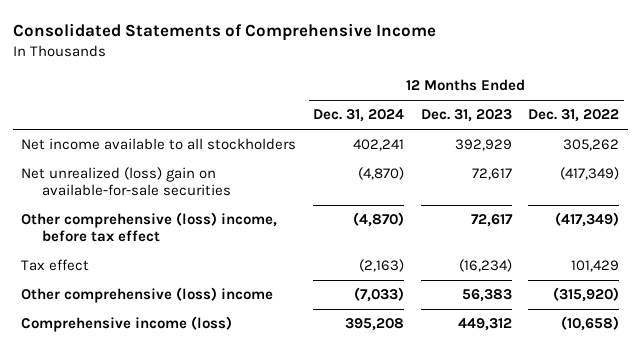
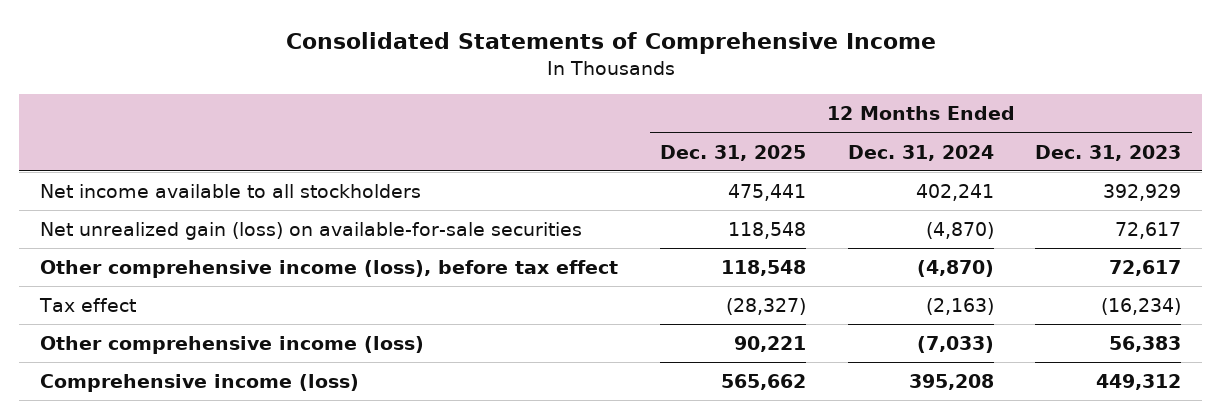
[528,109,620,123] Dec. 31, 2022 -> none
none -> [660,144,807,161] Dec. 31, 2025
[21,167,232,197] Net unrealized (loss) gain on available-for-sale securities -> [40,222,583,241] Net unrealized gain (loss) on available-for-sale securities
[21,212,278,243] Other comprehensive (loss) income, before tax effect -> [40,260,619,279] Other comprehensive income (loss), before tax effect
[21,287,274,304] Other comprehensive (loss) income -> [40,336,425,355] Other comprehensive income (loss)

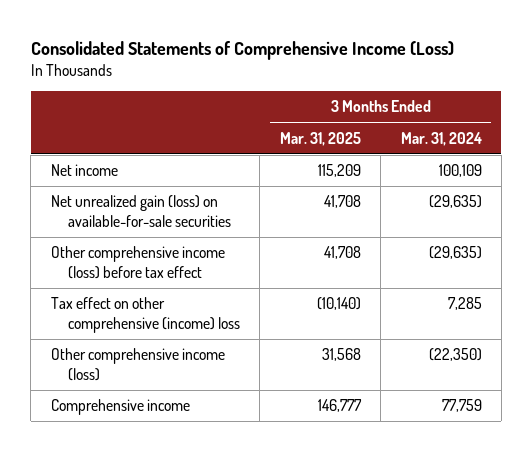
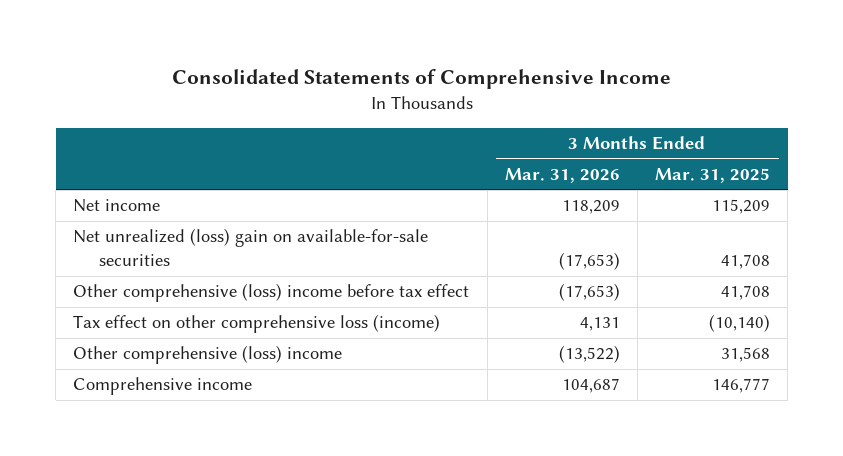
[30,40,454,60] Consolidated Statements of Comprehensive Income (Loss) -> [171,69,671,90] Consolidated Statements of Comprehensive Income
[400,131,482,146] Mar. 31, 2024 -> none
none -> [504,167,620,183] Mar. 31, 2026
[50,195,232,227] Net unrealized gain (loss) on available-for-sale securities -> [73,228,429,267] Net unrealized (loss) gain on available-for-sale securities
[50,246,225,279] Other comprehensive income (loss) before tax effect -> [73,283,470,303] Other comprehensive (loss) income before tax effect
[50,297,241,333] Tax effect on other comprehensive (income) loss -> [73,314,441,334] Tax effect on other comprehensive loss (income)
[50,348,225,381] Other comprehensive income (loss) -> [73,345,343,365] Other comprehensive (loss) income

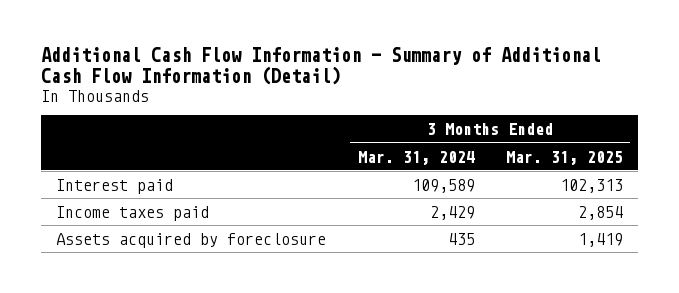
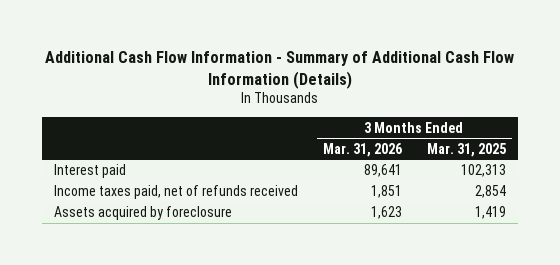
[40,47,601,86] Additional Cash Flow Information - Summary of Additional Cash Flow Information (Detail) -> [45,51,515,89] Additional Cash Flow Information - Summary of Additional Cash Flow Information (Details)
[357,150,475,165] Mar. 31, 2024 -> none
none -> [323,142,403,157] Mar. 31, 2026
[56,205,210,221] Income taxes paid -> [54,185,299,200] Income taxes paid, net of refunds received

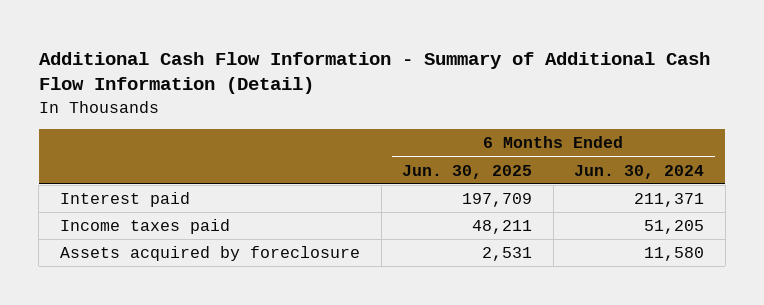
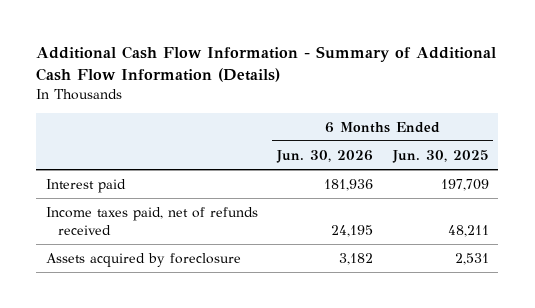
[38,51,710,95] Additional Cash Flow Information - Summary of Additional Cash Flow Information (Detail) -> [36,46,497,82] Additional Cash Flow Information - Summary of Additional Cash Flow Information (Details)
[574,164,705,179] Jun. 30, 2024 -> none
none -> [276,149,374,163] Jun. 30, 2026
[59,219,230,235] Income taxes paid -> [46,206,259,235] Income taxes paid, net of refunds received

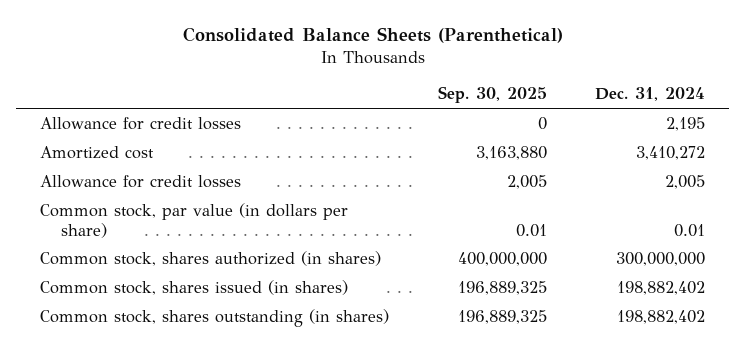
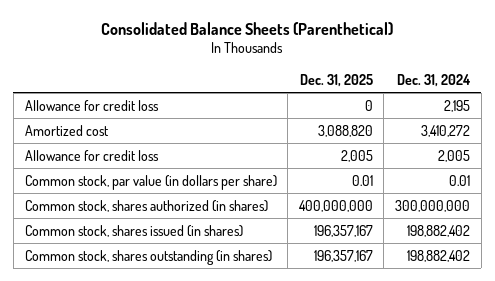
[437,86,547,104] Sep. 30, 2025 -> none
none -> [299,73,373,87] Dec. 31, 2025
[40,116,242,130] Allowance for credit losses -> [24,99,159,111] Allowance for credit loss
[40,174,242,188] Allowance for credit losses -> [24,149,159,161] Allowance for credit loss

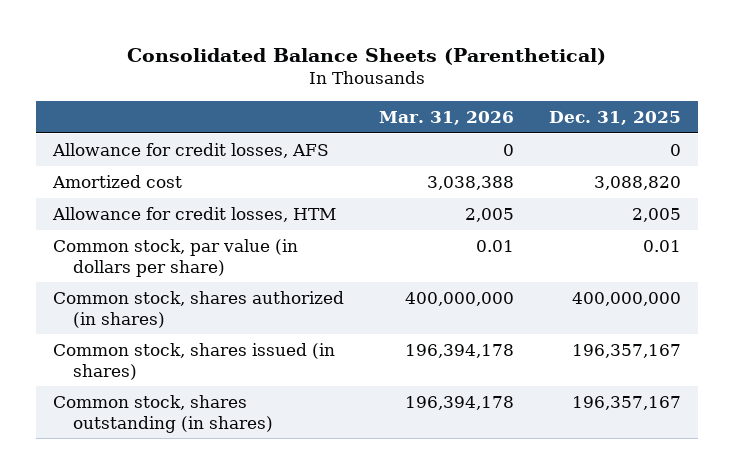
[396,73,471,87] Dec. 31, 2024 -> none
none -> [379,110,515,125] Mar. 31, 2026
[24,99,159,111] Allowance for credit loss -> [52,142,330,158] Allowance for credit losses, AFS
[24,149,159,161] Allowance for credit loss -> [52,206,337,222] Allowance for credit losses, HTM

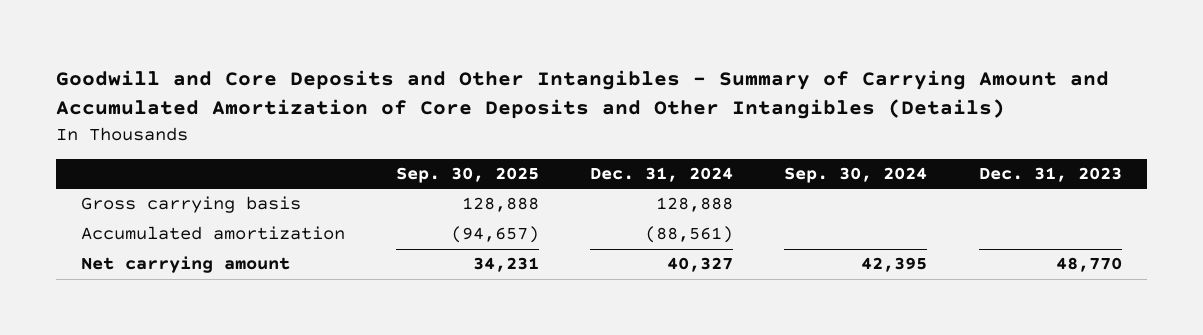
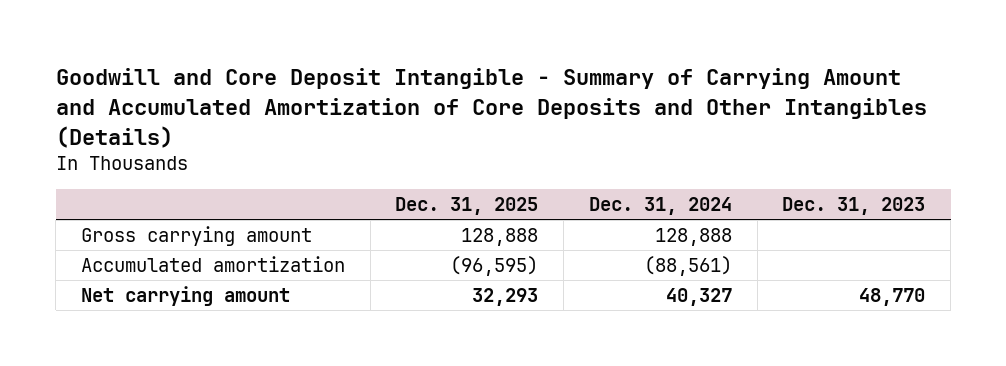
[55,70,1109,120] Goodwill and Core Deposits and Other Intangibles - Summary of Carrying Amount and Accumulated Amortization of Core Deposits and Other Intangibles (Details) -> [55,68,927,148] Goodwill and Core Deposit Intangible - Summary of Carrying Amount and Accumulated Amortization of Core Deposits and Other Intangibles (Details)
[396,167,540,184] Sep. 30, 2025 -> none
[784,167,928,184] Sep. 30, 2024 -> none
none -> [395,197,539,216] Dec. 31, 2025
[81,196,302,214] Gross carrying basis -> [80,225,312,246] Gross carrying amount

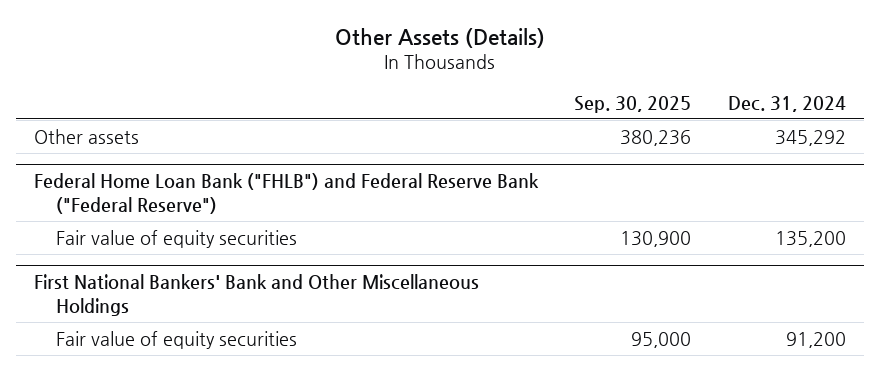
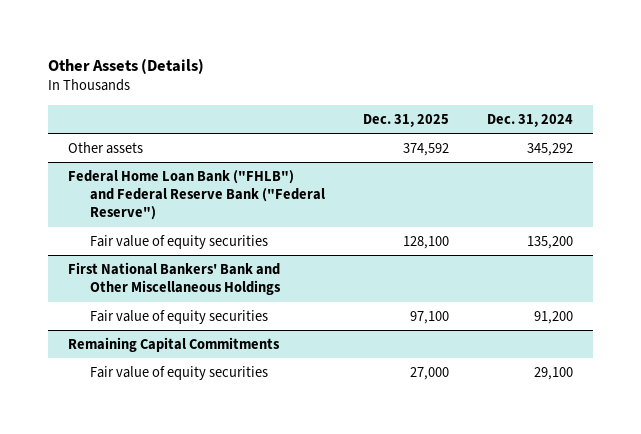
[574,95,692,113] Sep. 30, 2025 -> none
none -> [363,113,450,127] Dec. 31, 2025
none -> [67,337,280,353] Remaining Capital Commitments
none -> [89,366,268,381] Fair value of equity securities

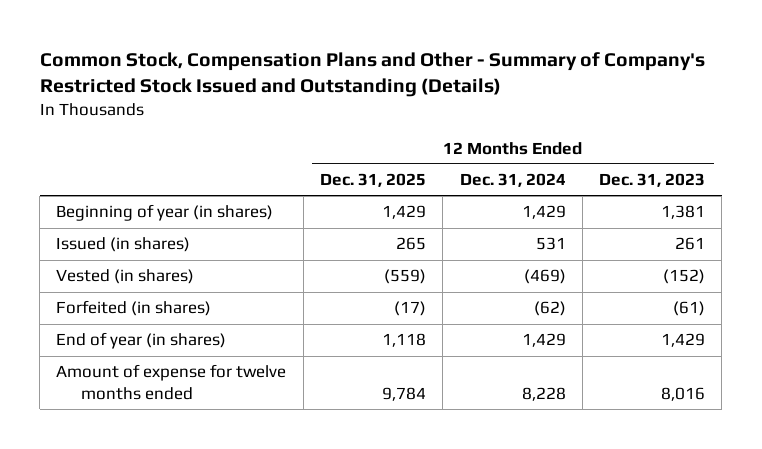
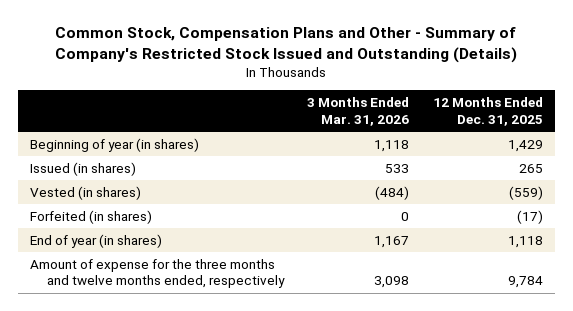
[459,173,566,188] Dec. 31, 2024 -> none
[599,173,706,188] Dec. 31, 2023 -> none
none -> [307,97,410,126] 3 Months Ended Mar. 31, 2026
[56,364,287,401] Amount of expense for twelve months ended -> [29,258,285,289] Amount of expense for the three months and twelve months ended, respectively

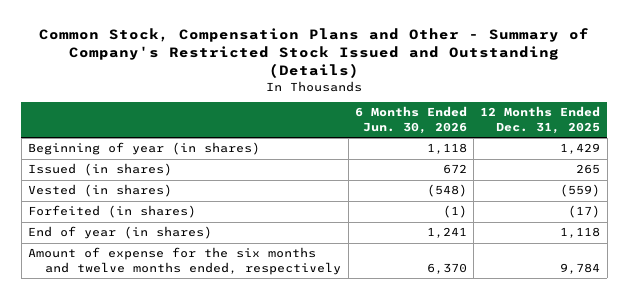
[307,97,410,126] 3 Months Ended Mar. 31, 2026 -> none
none -> [354,106,467,135] 6 Months Ended Jun. 30, 2026
[29,258,285,289] Amount of expense for the three months and twelve months ended, respectively -> [28,247,342,276] Amount of expense for the six months and twelve months ended, respectively

